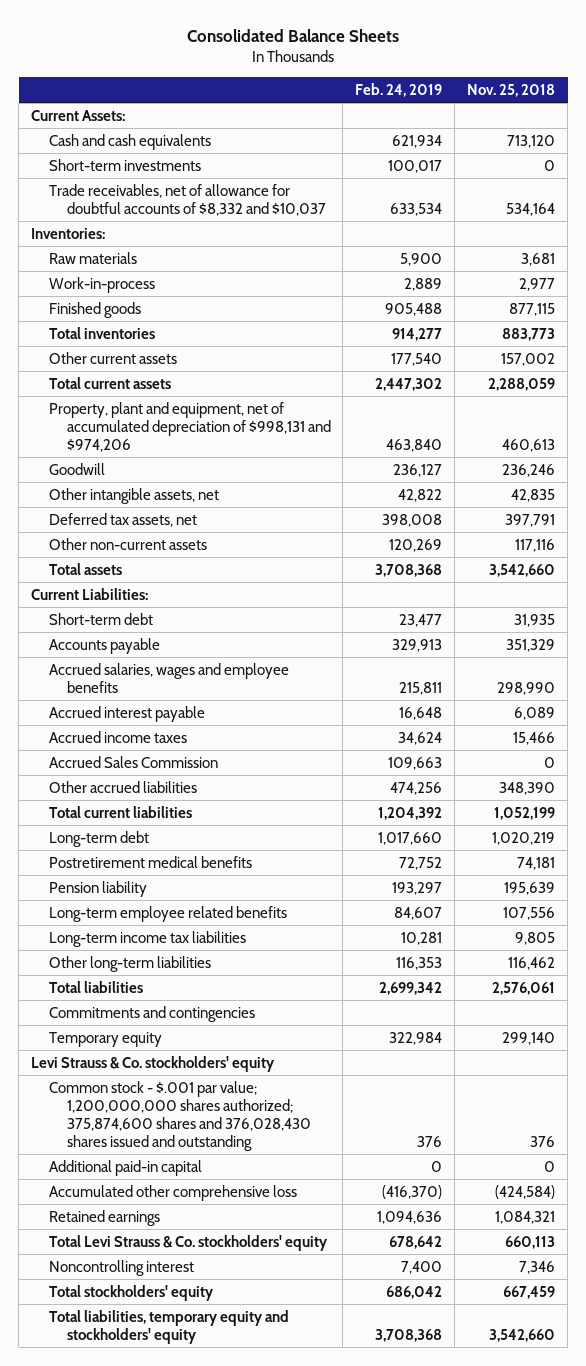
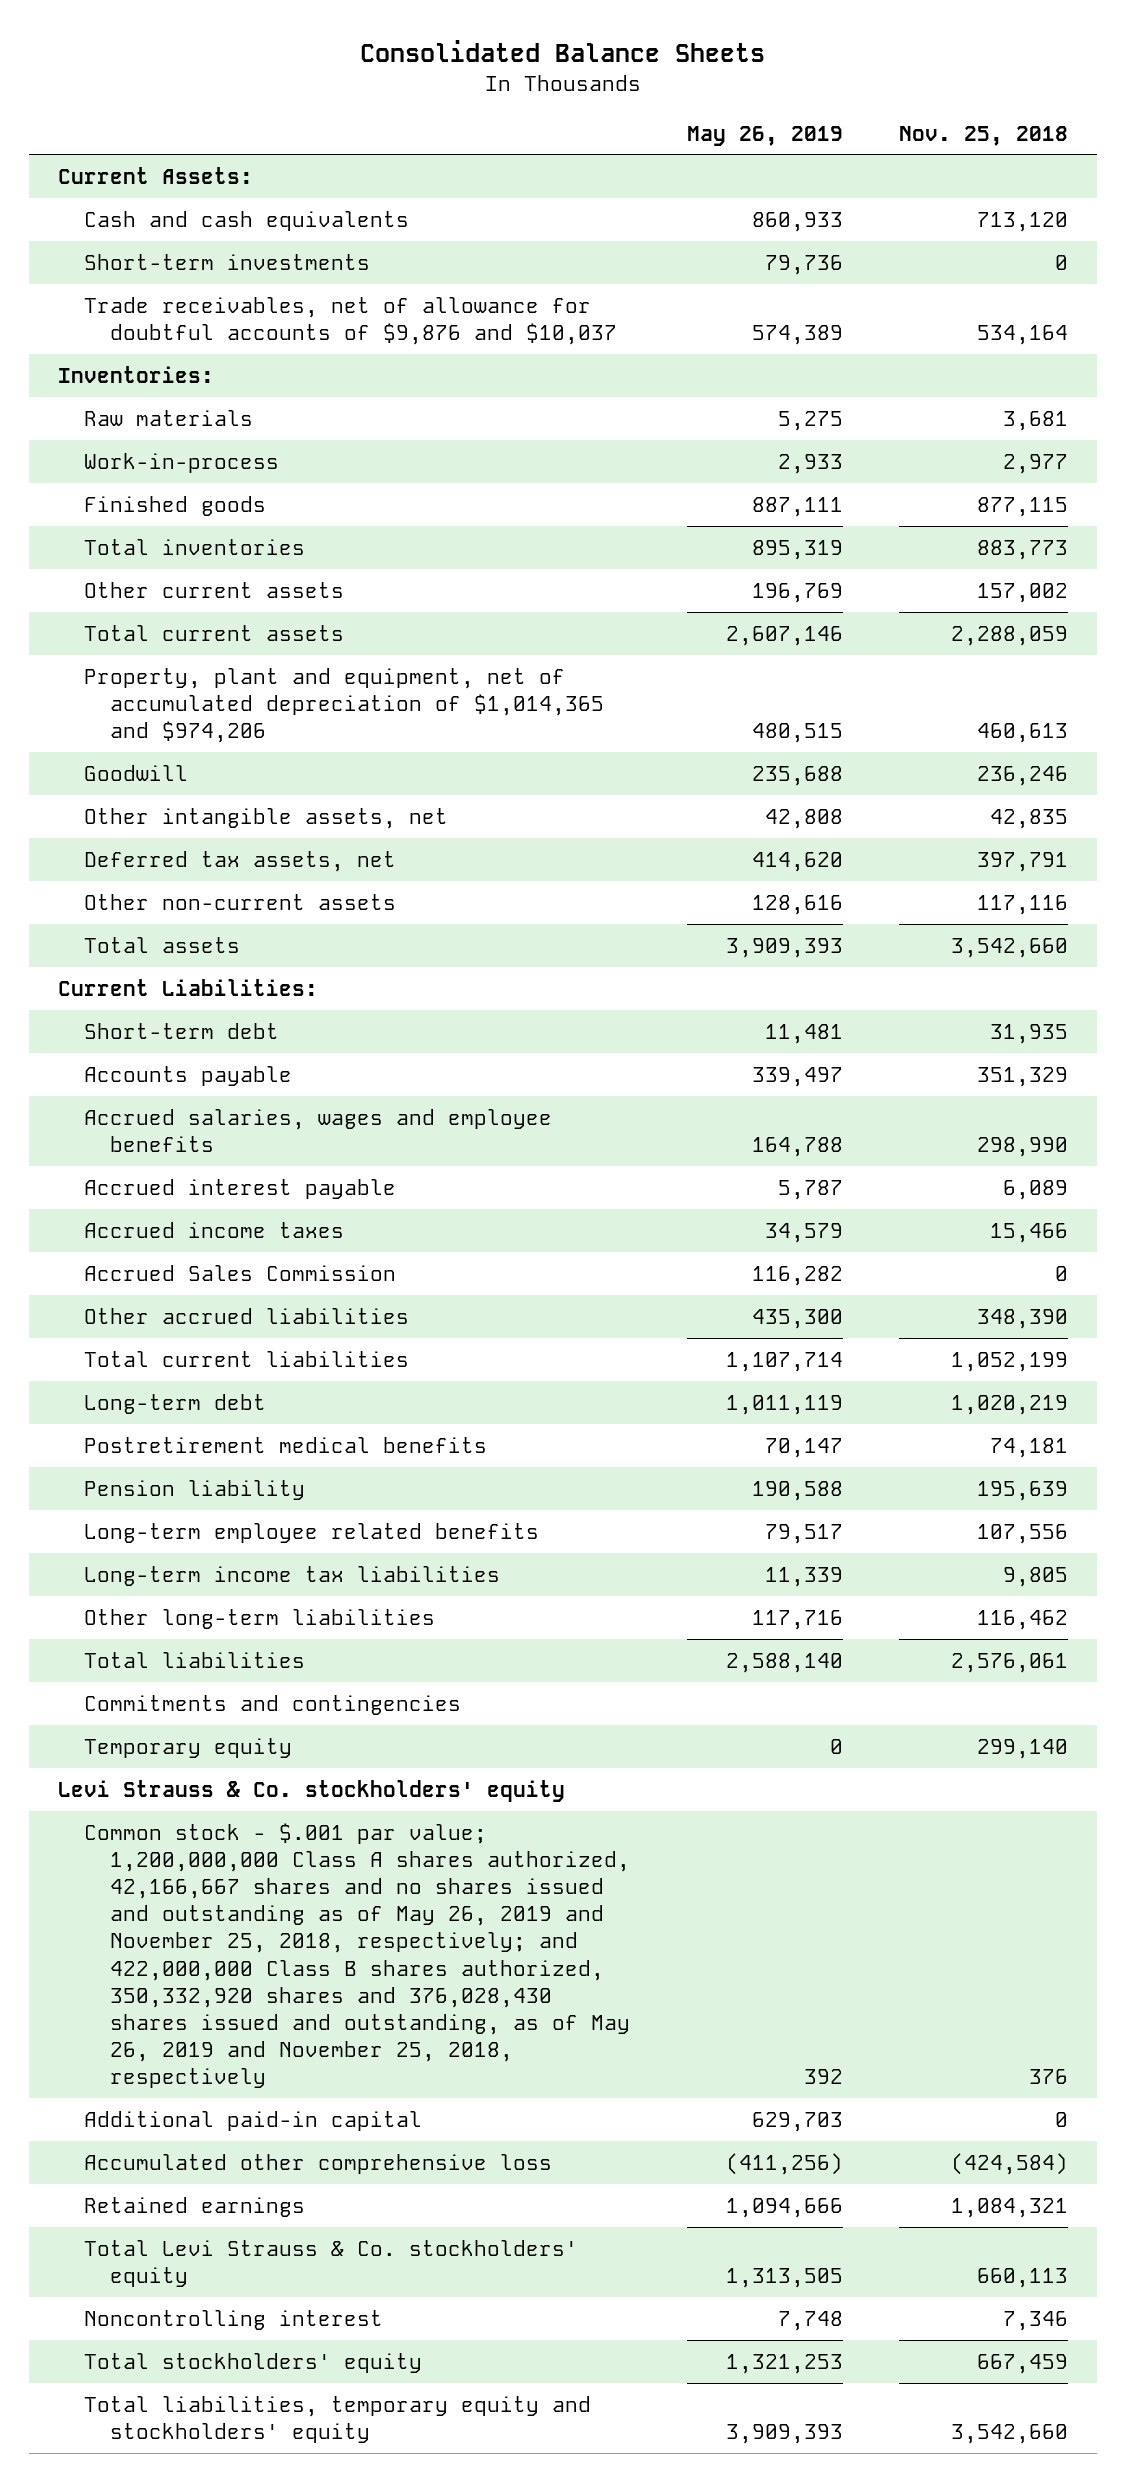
[355,82,443,97] Feb. 24, 2019 -> none
none -> [686,125,843,146] May 26, 2019
[48,183,326,216] Trade receivables, net of allowance for doubtful accounts of $8,332 and $10,037 -> [83,296,618,345] Trade receivables, net of allowance for doubtful accounts of $9,876 and $10,037
[48,401,331,452] Property, plant and equipment, net of accumulated depreciation of $998,131 and $974,206 -> [83,667,605,744] Property, plant and equipment, net of accumulated depreciation of $1,014,365 and $974,206
[48,1080,311,1151] Common stock - $.001 par value; 1,200,000,000 shares authorized; 375,874,600 shares and 376,028,430 shares issued and outstanding -> [83,1822,631,2089] Common stock - $.001 par value; 1,200,000,000 Class A shares authorized, 42,166,667 shares and no shares issued and outstanding as of May 26, 2019 and November 25, 2018, respectively; and 422,000,000 Class B shares authorized, 350,332,920 shares and 376,028,430 shares issued and outstanding, as of May 26, 2019 and November 25, 2018, respectively

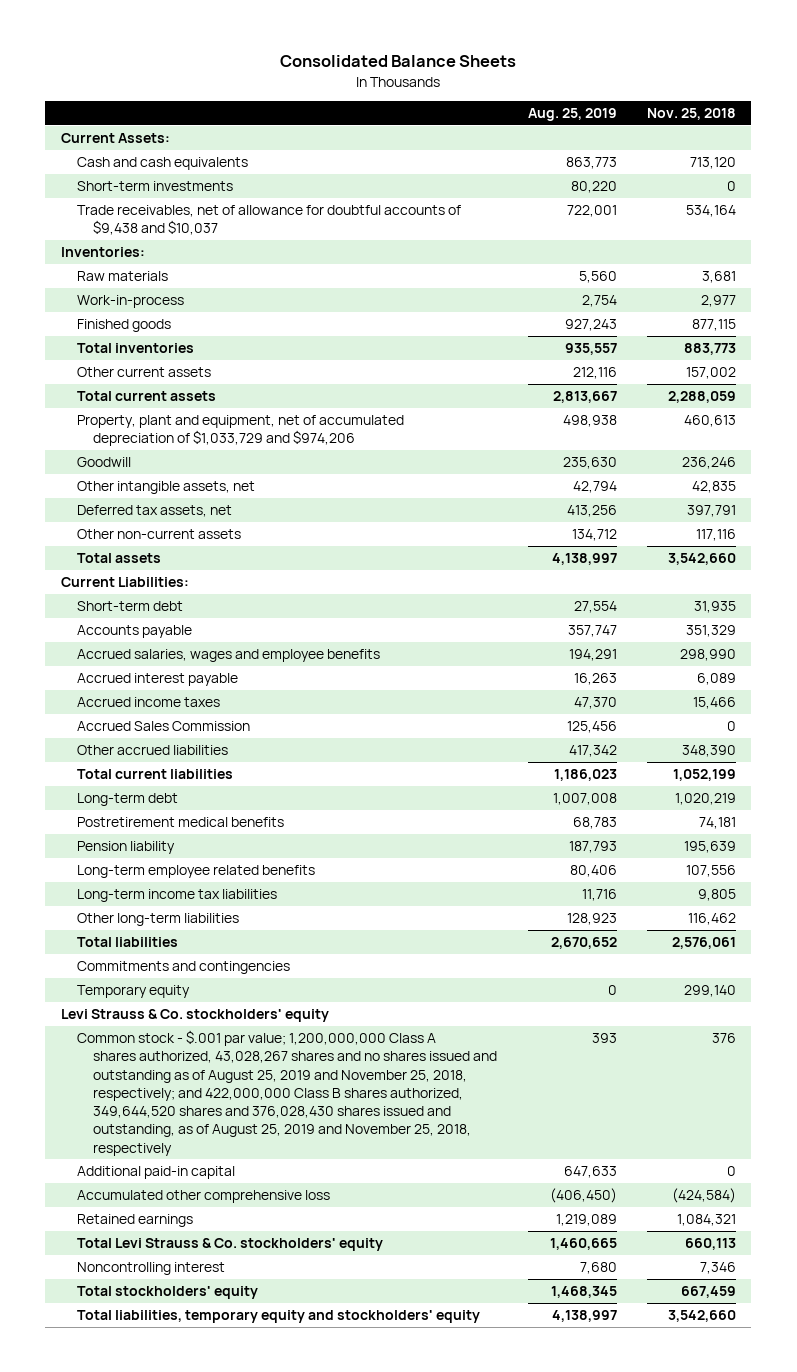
[686,125,843,146] May 26, 2019 -> none
none -> [527,107,617,121] Aug. 25, 2019
[83,296,618,345] Trade receivables, net of allowance for doubtful accounts of $9,876 and $10,037 -> [77,205,462,236] Trade receivables, net of allowance for doubtful accounts of $9,438 and $10,037
[83,667,605,744] Property, plant and equipment, net of accumulated depreciation of $1,014,365 and $974,206 -> [77,415,405,447] Property, plant and equipment, net of accumulated depreciation of $1,033,729 and $974,206
[83,1822,631,2089] Common stock - $.001 par value; 1,200,000,000 Class A shares authorized, 42,166,667 shares and no shares issued and outstanding as of May 26, 2019 and November 25, 2018, respectively; and 422,000,000 Class B shares authorized, 350,332,920 shares and 376,028,430 shares issued and outstanding, as of May 26, 2019 and November 25, 2018, respectively -> [77,1030,498,1156] Common stock - $.001 par value; 1,200,000,000 Class A shares authorized, 43,028,267 shares and no shares issued and outstanding as of August 25, 2019 and November 25, 2018, respectively; and 422,000,000 Class B shares authorized, 349,644,520 shares and 376,028,430 shares issued and outstanding, as of August 25, 2019 and November 25, 2018, respectively

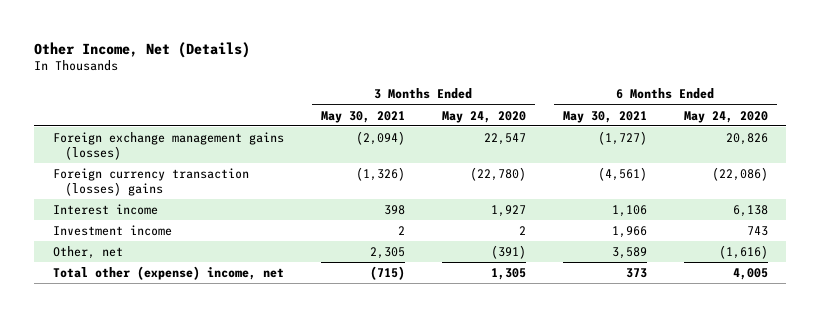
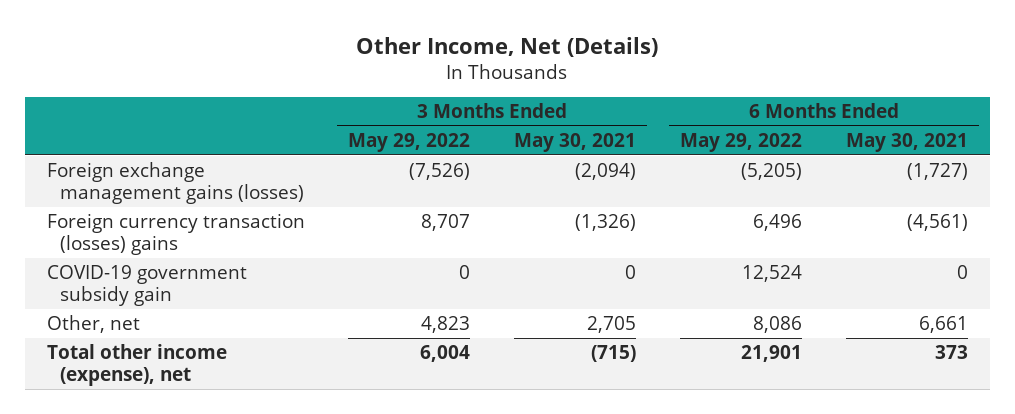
[441,110,526,123] May 24, 2020 -> none
[683,110,768,123] May 24, 2020 -> none
none -> [348,132,471,152] May 29, 2022
none -> [680,132,803,152] May 29, 2022
[52,204,158,216] Interest income -> none
[52,225,172,237] Investment income -> none
none -> [46,264,247,307] COVID-19 government subsidy gain
[369,247,405,260] 2,305 -> [587,315,637,333] 2,705
[611,247,647,260] 3,589 -> [919,315,969,333] 6,661
[52,266,284,281] Total other (expense) income, net -> [46,343,227,387] Total other income (expense), net

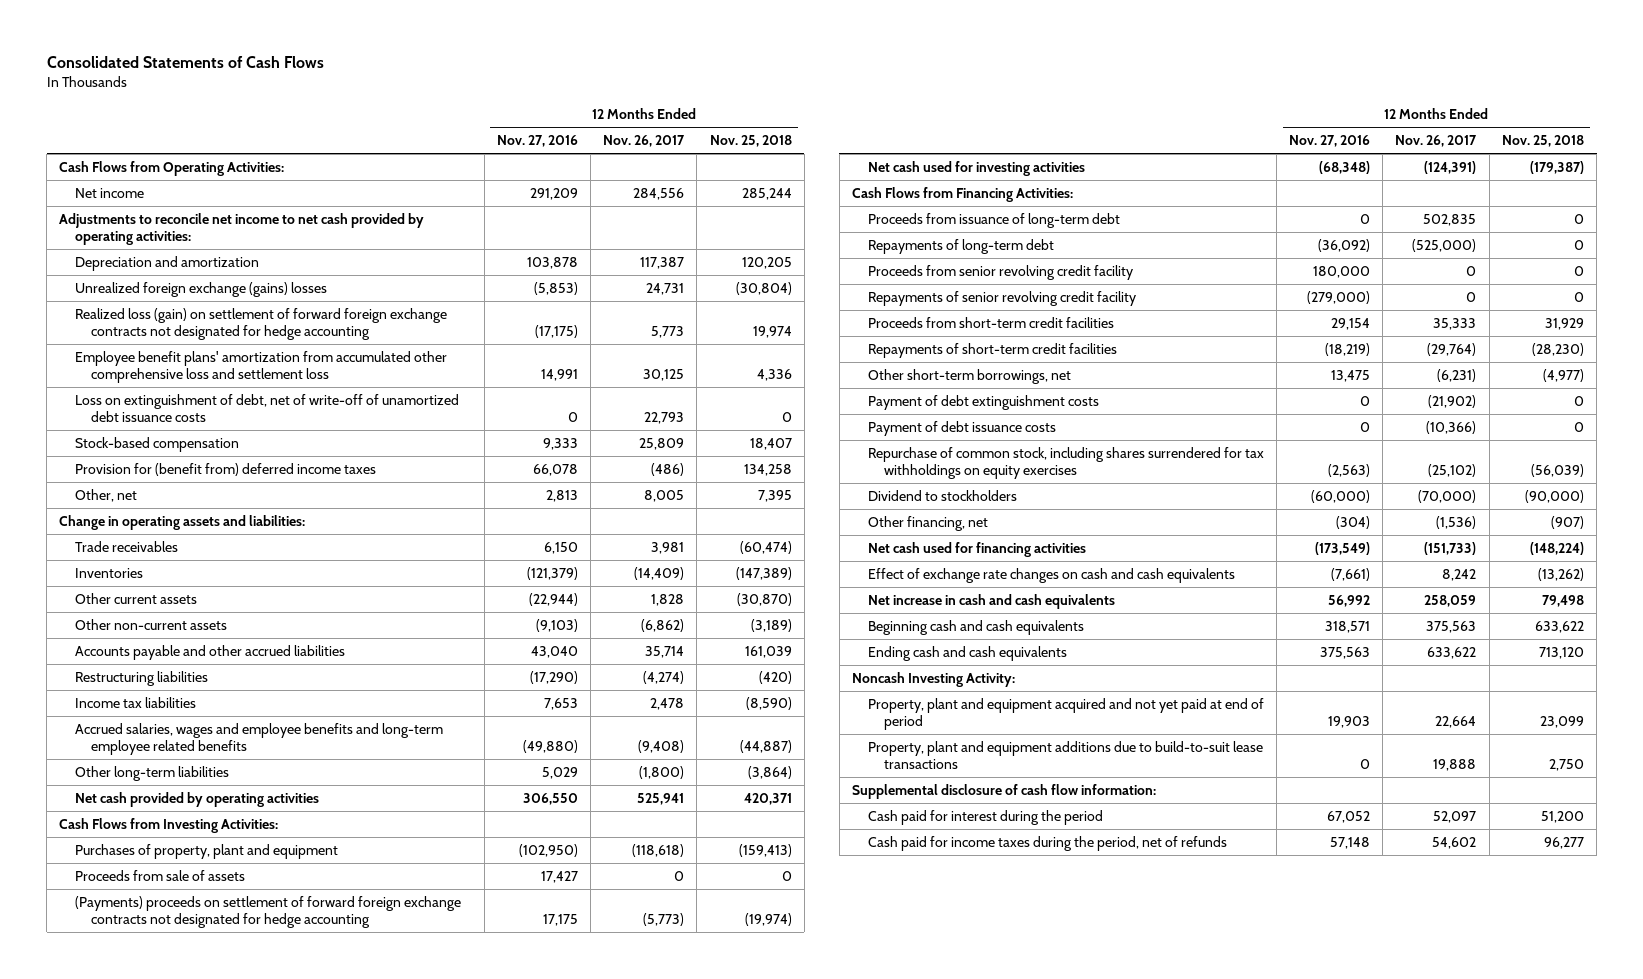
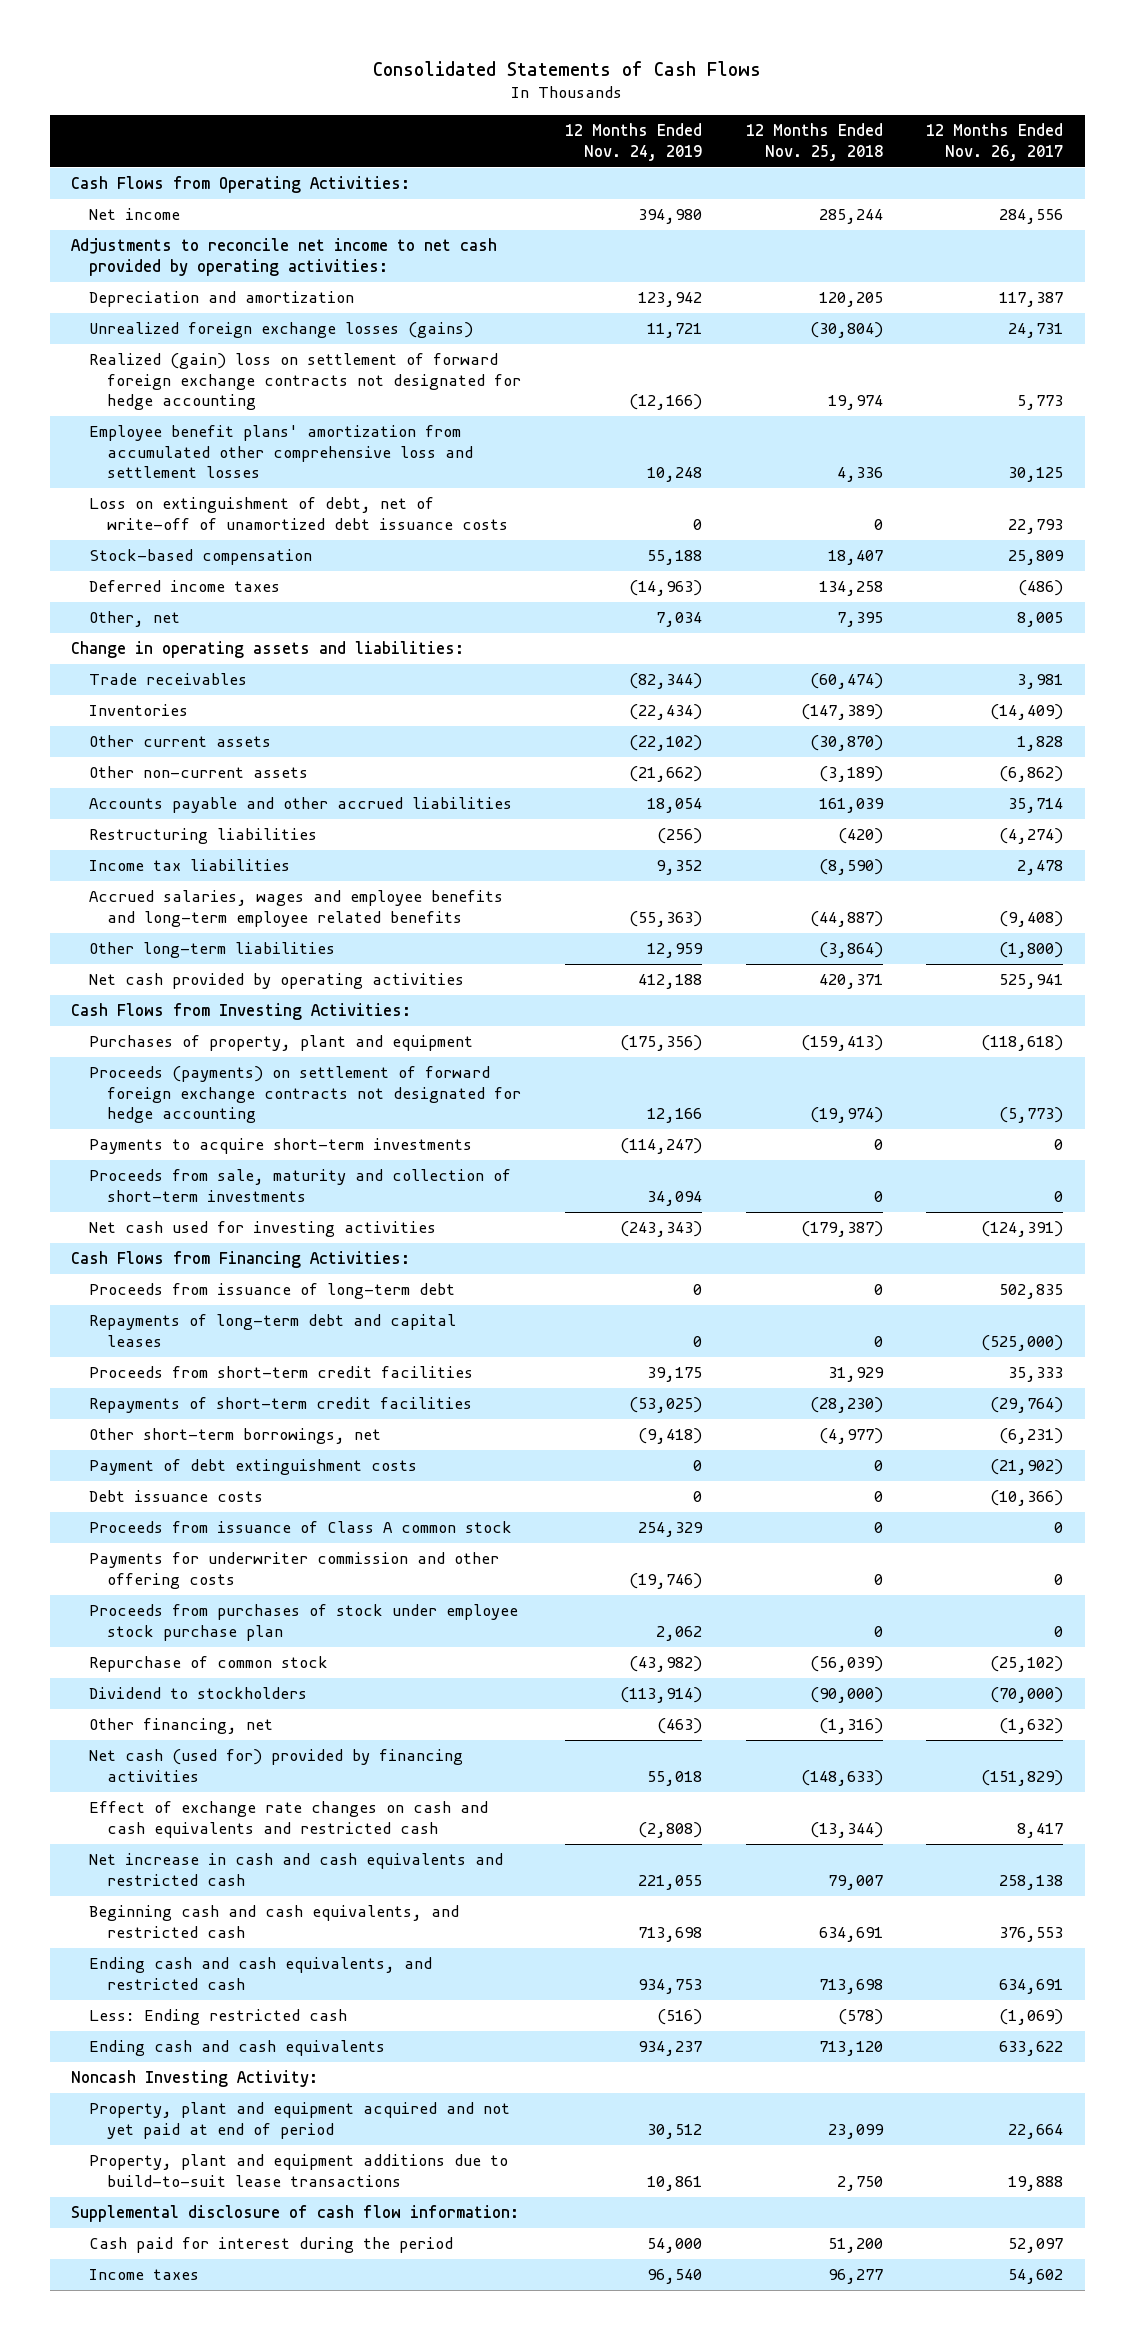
[496,135,578,148] Nov. 27, 2016 -> none
none -> [564,123,702,161] 12 Months Ended Nov. 24, 2019
[75,281,328,297] Unrealized foreign exchange (gains) losses -> [89,322,474,339] Unrealized foreign exchange losses (gains)
[75,307,448,340] Realized loss (gain) on settlement of forward foreign exchange contracts not designated for hedge accounting -> [89,353,522,411] Realized (gain) loss on settlement of forward foreign exchange contracts not designated for hedge accounting
[75,350,448,383] Employee benefit plans' amortization from accumulated other comprehensive loss and settlement loss -> [89,425,474,479] Employee benefit plans' amortization from accumulated other comprehensive loss and settlement losses
[75,462,377,476] Provision for (benefit from) deferred income taxes -> [89,580,281,593] Deferred income taxes
[75,869,246,881] Proceeds from sale of assets -> none
[75,895,462,928] (Payments) proceeds on settlement of forward foreign exchange contracts not designated for hedge accounting -> [89,1066,522,1124] Proceeds (payments) on settlement of forward foreign exchange contracts not designated for hedge accounting
none -> [89,1138,473,1155] Payments to acquire short-term investments
none -> [89,1169,512,1202] Proceeds from sale, maturity and collection of short-term investments
[867,264,1133,280] Proceeds from senior revolving credit facility -> none
[867,290,1136,306] Repayments of senior revolving credit facility -> none
[867,238,1054,254] Repayments of long-term debt -> [89,1314,457,1347] Repayments of long-term debt and capital leases
[867,420,1056,436] Payment of debt issuance costs -> [89,1490,264,1503] Debt issuance costs
none -> [89,1521,513,1534] Proceeds from issuance of Class A common stock
none -> [89,1552,500,1589] Payments for underwriter commission and other offering costs
none -> [89,1604,519,1641] Proceeds from purchases of stock under employee stock purchase plan
[867,446,1264,479] Repurchase of common stock, including shares surrendered for tax withholdings on equity exercises -> [89,1656,329,1673] Repurchase of common stock
[1436,515,1477,529] (1,536) -> [999,1718,1064,1735] (1,632)
[1550,515,1584,529] (907) -> [818,1718,883,1735] (1,316)
[867,541,1086,557] Net cash used for financing activities -> [89,1749,464,1782] Net cash (used for) provided by financing activities
[1424,541,1477,555] (151,733) -> [981,1769,1064,1786] (151,829)
[1529,541,1584,555] (148,224) -> [800,1769,883,1786] (148,633)
[867,567,1235,583] Effect of exchange rate changes on cash and cash equivalents -> [89,1801,489,1838] Effect of exchange rate changes on cash and cash equivalents and restricted cash
[1442,568,1477,581] 8,242 -> [1017,1822,1064,1838] 8,417
[1537,567,1584,581] (13,262) -> [809,1821,883,1838] (13,344)
[867,593,1115,609] Net increase in cash and cash equivalents -> [89,1853,504,1886] Net increase in cash and cash equivalents and restricted cash
[1424,594,1477,607] 258,059 -> [999,1874,1064,1890] 258,138
[1541,594,1584,607] 79,498 -> [827,1874,883,1890] 79,007
[867,619,1084,635] Beginning cash and cash equivalents -> [89,1905,460,1938] Beginning cash and cash equivalents, and restricted cash
[1426,620,1477,633] 375,563 -> [999,1926,1064,1942] 376,553
[1534,620,1584,633] 633,622 -> [818,1926,883,1942] 634,691
none -> [89,1957,433,1990] Ending cash and cash equivalents, and restricted cash
none -> [89,2009,348,2026] Less: Ending restricted cash
[867,835,1227,851] Cash paid for income taxes during the period, net of refunds -> [89,2269,200,2281] Income taxes

